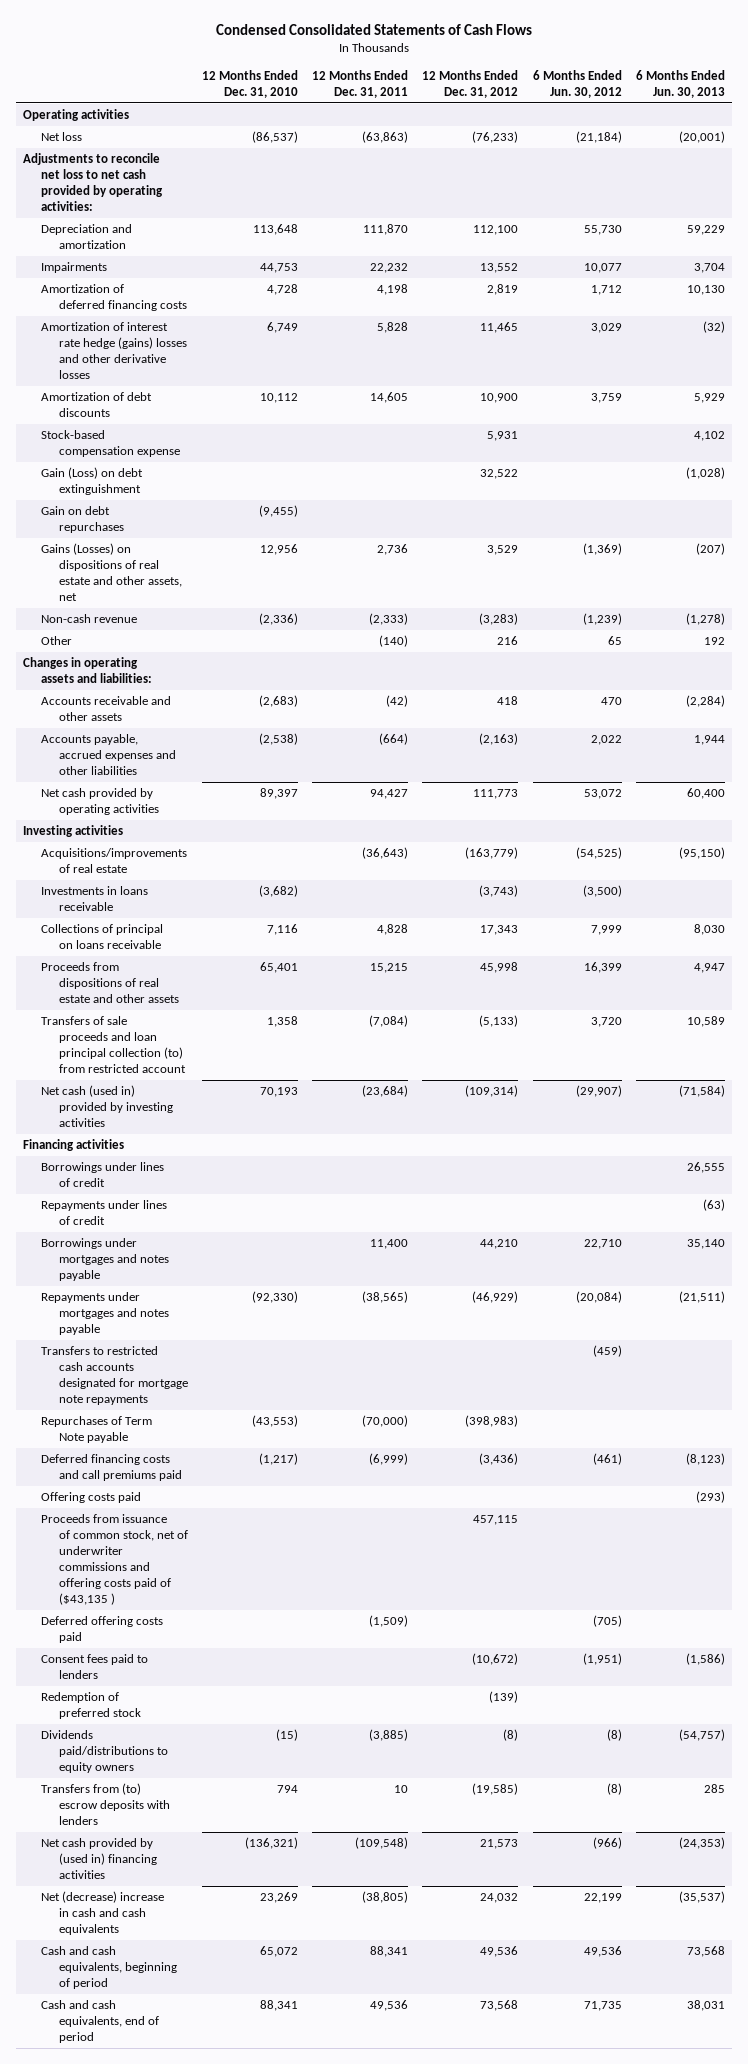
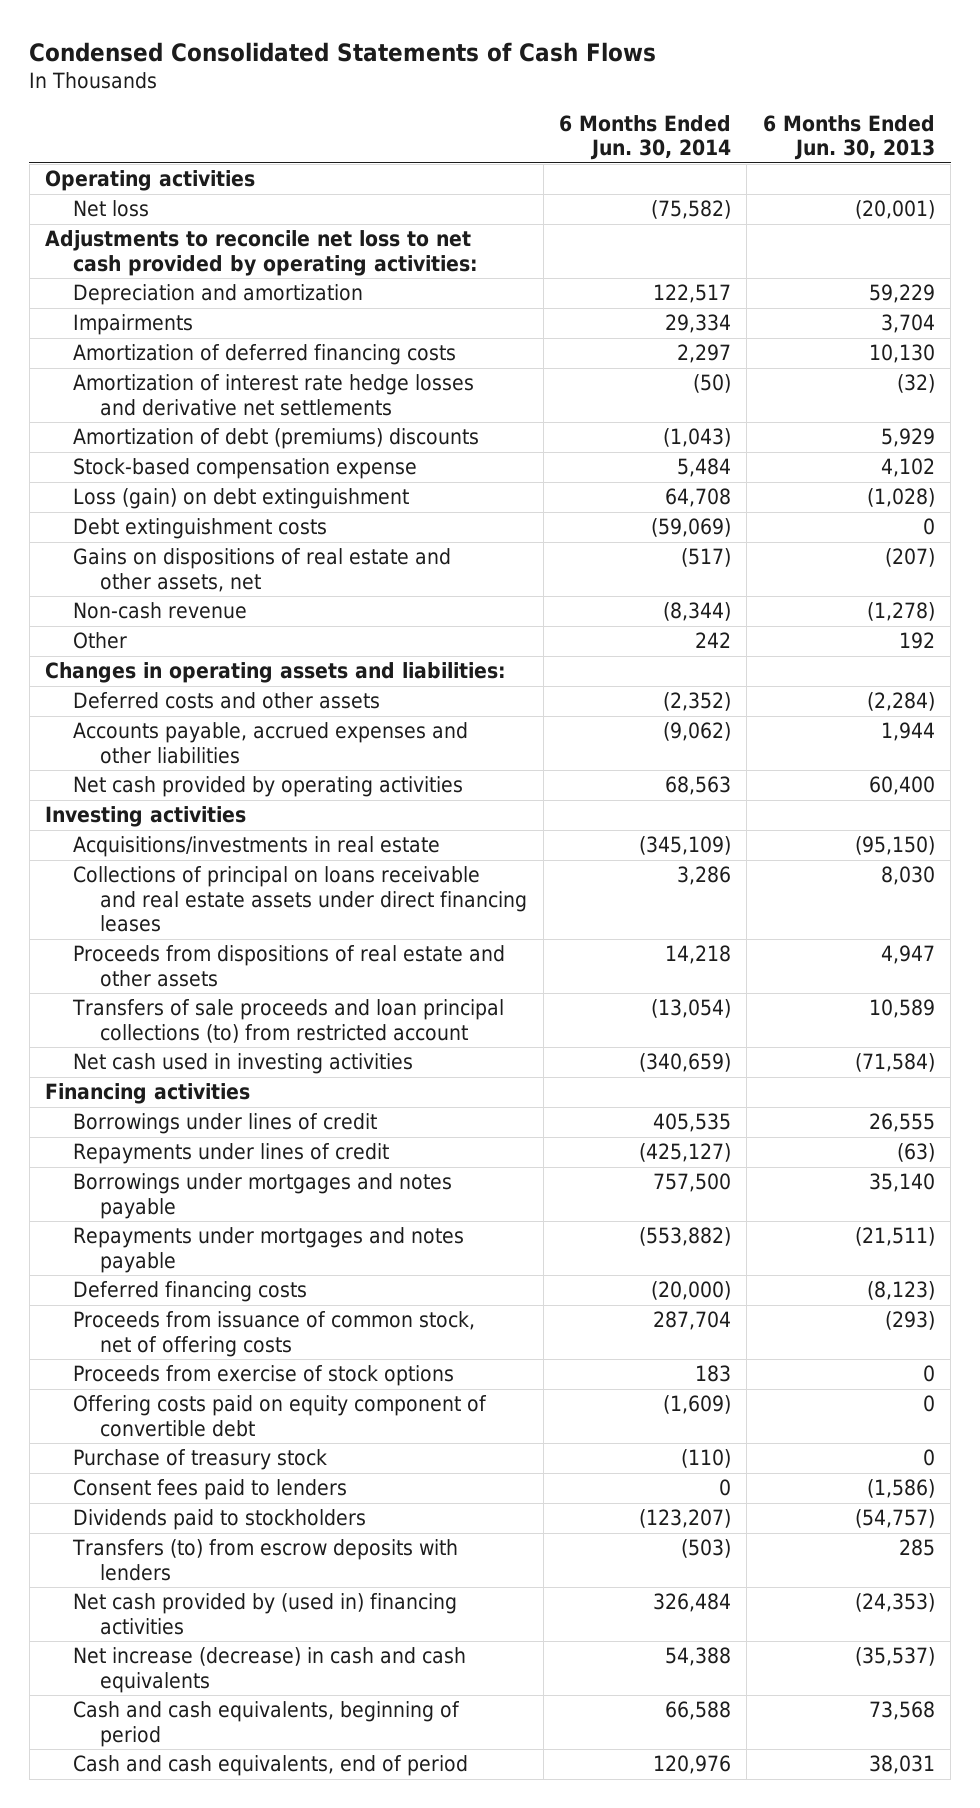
[201,69,298,98] 12 Months Ended Dec. 31, 2010 -> none
[312,69,409,98] 12 Months Ended Dec. 31, 2011 -> none
[422,69,519,98] 12 Months Ended Dec. 31, 2012 -> none
[532,69,622,98] 6 Months Ended Jun. 30, 2012 -> none
none -> [559,114,732,161] 6 Months Ended Jun. 30, 2014
[40,322,187,380] Amortization of interest rate hedge (gains) losses and other derivative losses -> [72,374,474,416] Amortization of interest rate hedge losses and derivative net settlements
[40,392,152,418] Amortization of debt discounts -> [72,428,479,450] Amortization of debt (premiums) discounts
[40,506,124,534] Gain on debt repurchases -> none
[40,467,143,496] Gain (Loss) on debt extinguishment -> [72,488,409,510] Loss (gain) on debt extinguishment
none -> [72,518,327,540] Debt extinguishment costs
[40,543,182,602] Gains (Losses) on dispositions of real estate and other assets, net -> [72,548,451,592] Gains on dispositions of real estate and other assets, net
[40,696,171,722] Accounts receivable and other assets -> [72,692,380,710] Deferred costs and other assets
[40,886,148,912] Investments in loans receivable -> none
[40,848,187,874] Acquisitions/improvements of real estate -> [72,836,440,858] Acquisitions/investments in real estate
[40,924,163,950] Collections of principal on loans receivable -> [72,866,528,933] Collections of principal on loans receivable and real estate assets under direct financing leases
[40,1016,186,1074] Transfers of sale proceeds and loan principal collection (to) from restricted account -> [71,999,504,1043] Transfers of sale proceeds and loan principal collections (to) from restricted account
[40,1085,173,1128] Net cash (used in) provided by investing activities -> [72,1053,413,1075] Net cash used in investing activities
[40,1346,188,1406] Transfers to restricted cash accounts designated for mortgage note repayments -> none
[40,1416,152,1444] Repurchases of Term Note payable -> none
[40,1514,188,1606] Proceeds from issuance of common stock, net of underwriter commissions and offering costs paid of ($43,135 ) -> none
[40,1616,163,1644] Deferred offering costs paid -> none
[40,1454,182,1482] Deferred financing costs and call premiums paid -> [72,1281,307,1303] Deferred financing costs
[40,1492,141,1504] Offering costs paid -> [72,1311,475,1357] Proceeds from issuance of common stock, net of offering costs
none -> [72,1365,454,1387] Proceeds from exercise of stock options
none -> [72,1395,487,1437] Offering costs paid on equity component of convertible debt
none -> [72,1449,327,1471] Purchase of treasury stock
[40,1692,141,1720] Redemption of preferred stock -> none
[40,1730,168,1774] Dividends paid/distributions to equity owners -> [72,1509,366,1531] Dividends paid to stockholders
[40,1783,170,1826] Transfers from (to) escrow deposits with lenders -> [71,1539,458,1581] Transfers (to) from escrow deposits with lenders
[40,1891,164,1936] Net (decrease) increase in cash and cash equivalents -> [72,1647,466,1693] Net increase (decrease) in cash and cash equivalents

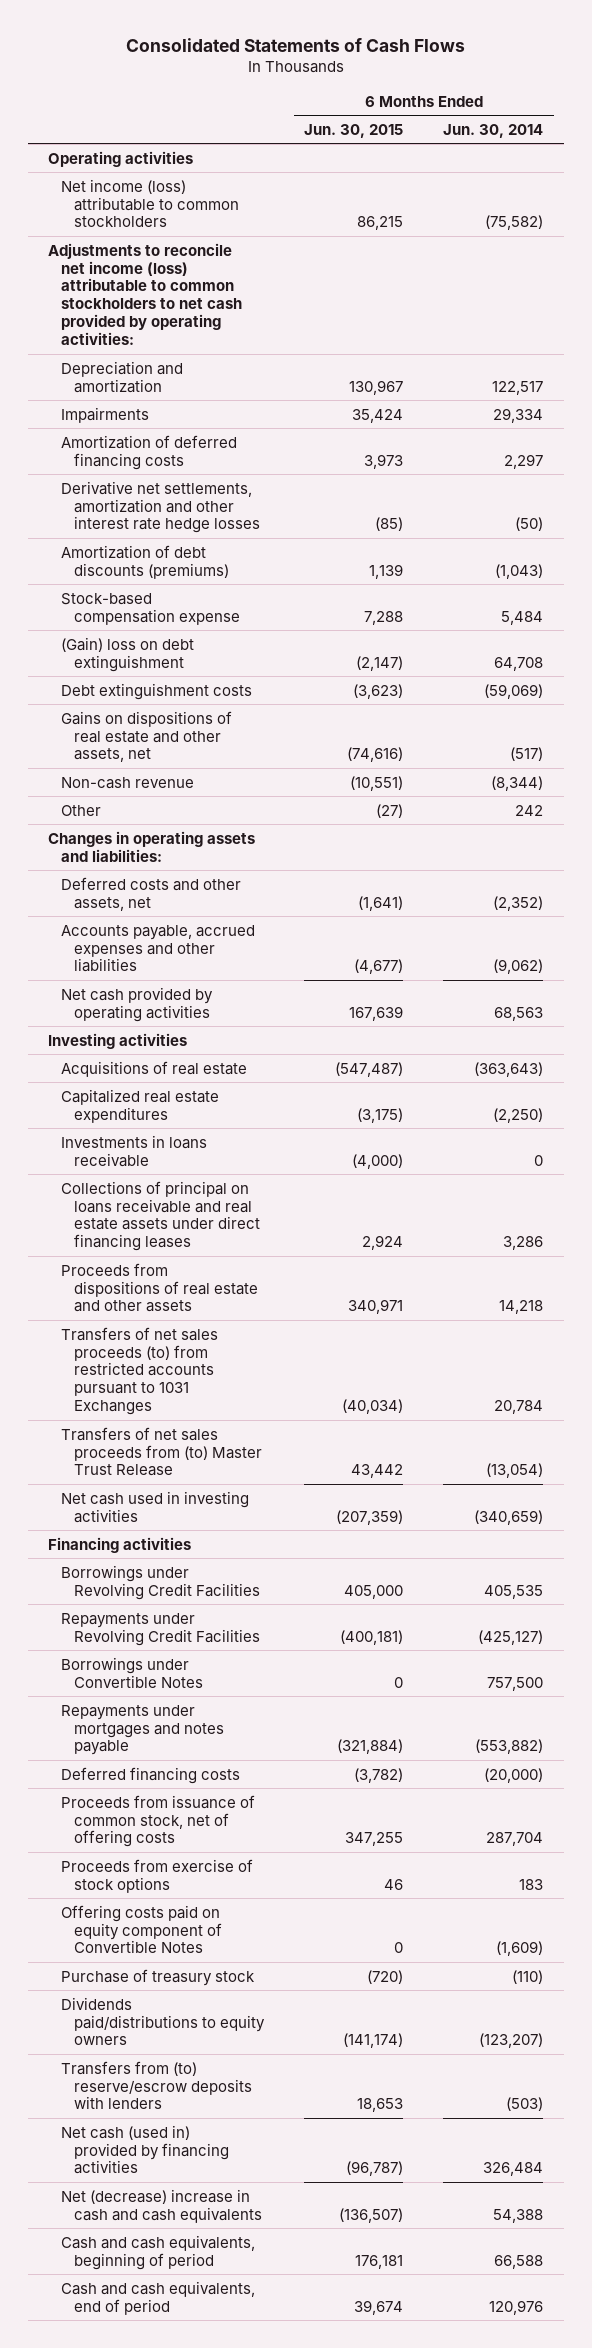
[29,41,657,62] Condensed Consolidated Statements of Cash Flows -> [125,37,465,52] Consolidated Statements of Cash Flows
[762,114,935,161] 6 Months Ended Jun. 30, 2013 -> none
none -> [303,123,403,138] Jun. 30, 2015
[72,200,149,218] Net loss -> [60,178,239,228] Net income (loss) attributable to common stockholders
[44,230,478,276] Adjustments to reconcile net loss to net cash provided by operating activities: -> [48,242,242,346] Adjustments to reconcile net income (loss) attributable to common stockholders to net cash provided by operating activities:
[72,374,474,416] Amortization of interest rate hedge losses and derivative net settlements -> [60,480,260,534] Derivative net settlements, amortization and other interest rate hedge losses
[72,428,479,450] Amortization of debt (premiums) discounts -> [60,544,229,579] Amortization of debt discounts (premiums)
[72,488,409,510] Loss (gain) on debt extinguishment -> [60,636,194,672] (Gain) loss on debt extinguishment
[72,692,380,710] Deferred costs and other assets -> [60,876,241,911] Deferred costs and other assets, net
[72,836,440,858] Acquisitions/investments in real estate -> [60,1060,247,1077] Acquisitions of real estate
[639,836,732,856] (345,109) -> [474,1061,544,1077] (363,643)
none -> [60,1088,219,1123] Capitalized real estate expenditures
none -> [60,1134,207,1167] Investments in loans receivable
none -> [60,1326,218,1416] Transfers of net sales proceeds (to) from restricted accounts pursuant to 1031 Exchanges
[71,999,504,1043] Transfers of sale proceeds and loan principal collections (to) from restricted account -> [60,1426,262,1477] Transfers of net sales proceeds from (to) Master Trust Release
[72,1113,377,1135] Borrowings under lines of credit -> [60,1564,260,1600] Borrowings under Revolving Credit Facilities
[72,1143,389,1165] Repayments under lines of credit -> [60,1612,260,1646] Repayments under Revolving Credit Facilities
[72,1173,452,1219] Borrowings under mortgages and notes payable -> [60,1656,203,1688] Borrowings under Convertible Notes
[72,1395,487,1437] Offering costs paid on equity component of convertible debt -> [60,1904,222,1954] Offering costs paid on equity component of Convertible Notes
[72,1479,347,1501] Consent fees paid to lenders -> none
[72,1509,366,1531] Dividends paid to stockholders -> [60,1996,265,2046] Dividends paid/distributions to equity owners
[71,1539,458,1581] Transfers (to) from escrow deposits with lenders -> [60,2060,252,2110] Transfers from (to) reserve/escrow deposits with lenders
[72,1593,457,1635] Net cash provided by (used in) financing activities -> [60,2124,229,2175] Net cash (used in) provided by financing activities
[72,1647,466,1693] Net increase (decrease) in cash and cash equivalents -> [60,2188,262,2223] Net (decrease) increase in cash and cash equivalents

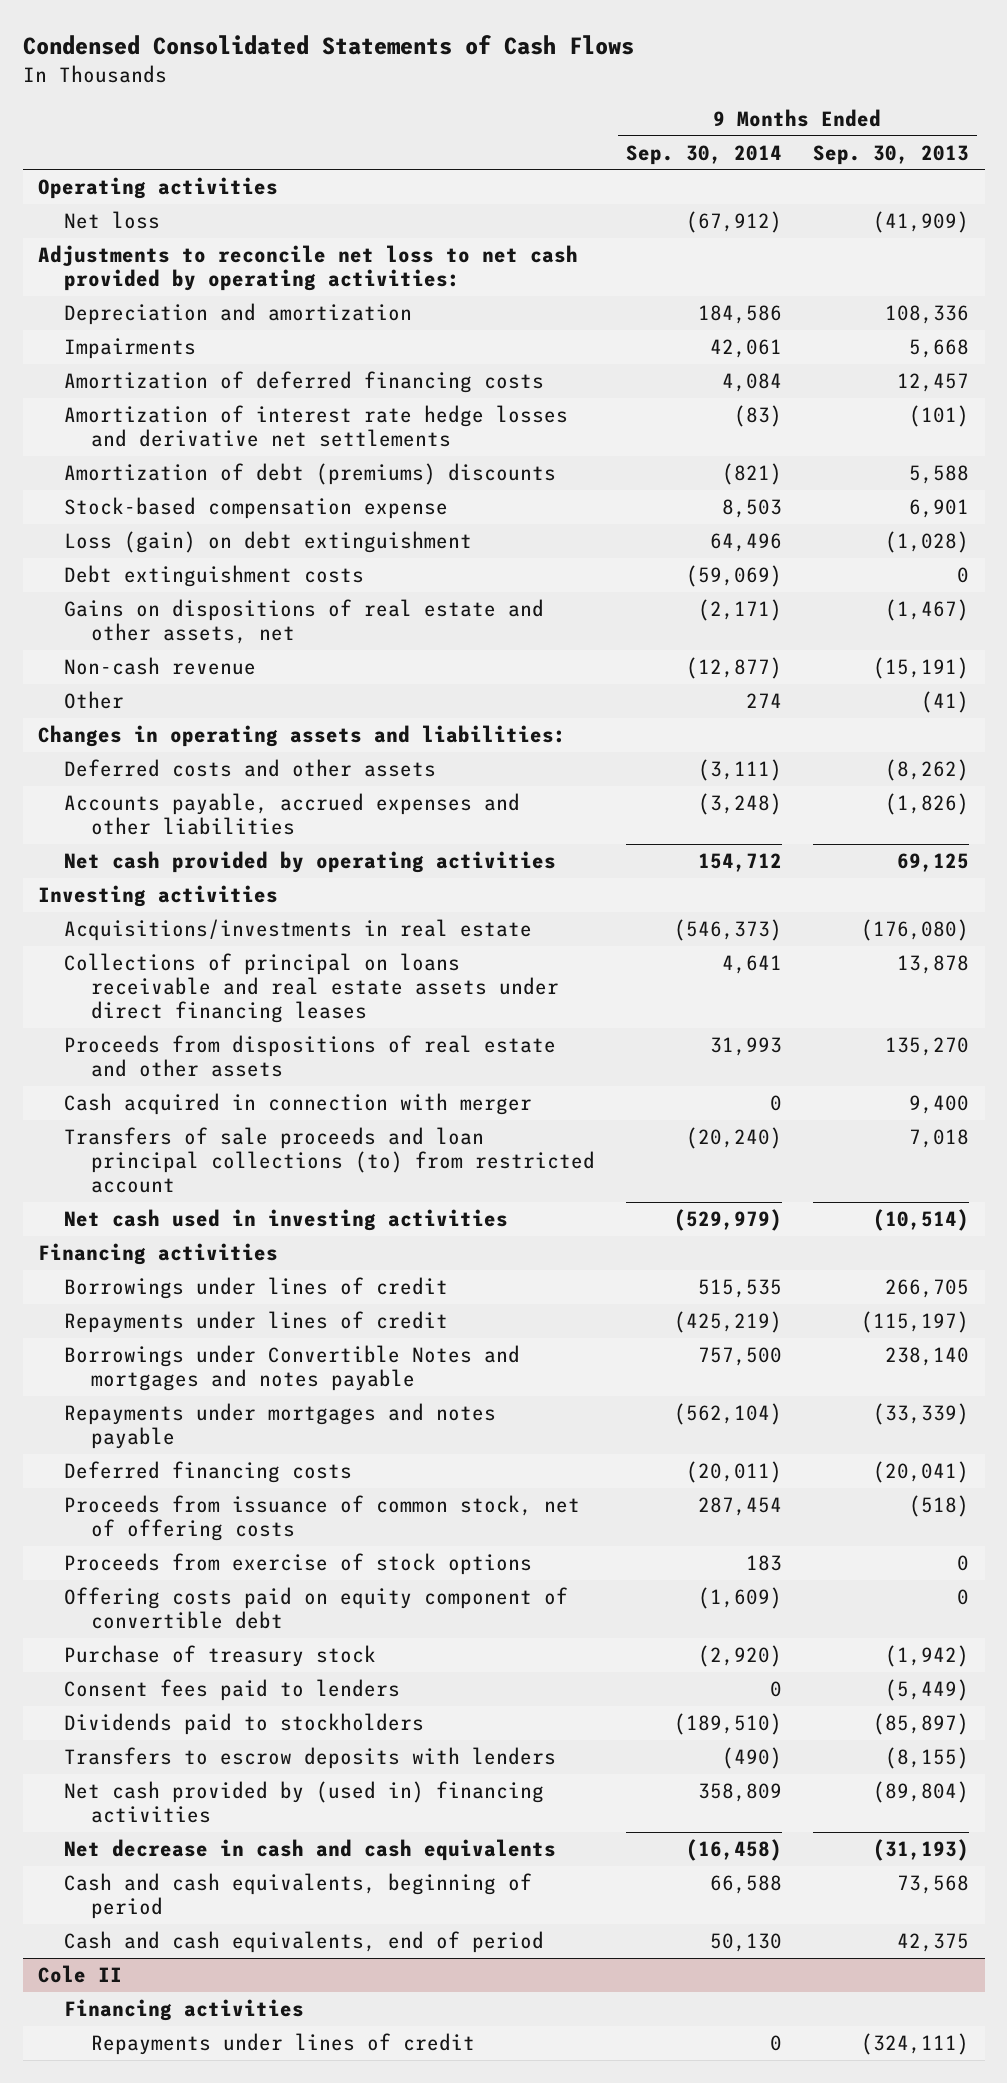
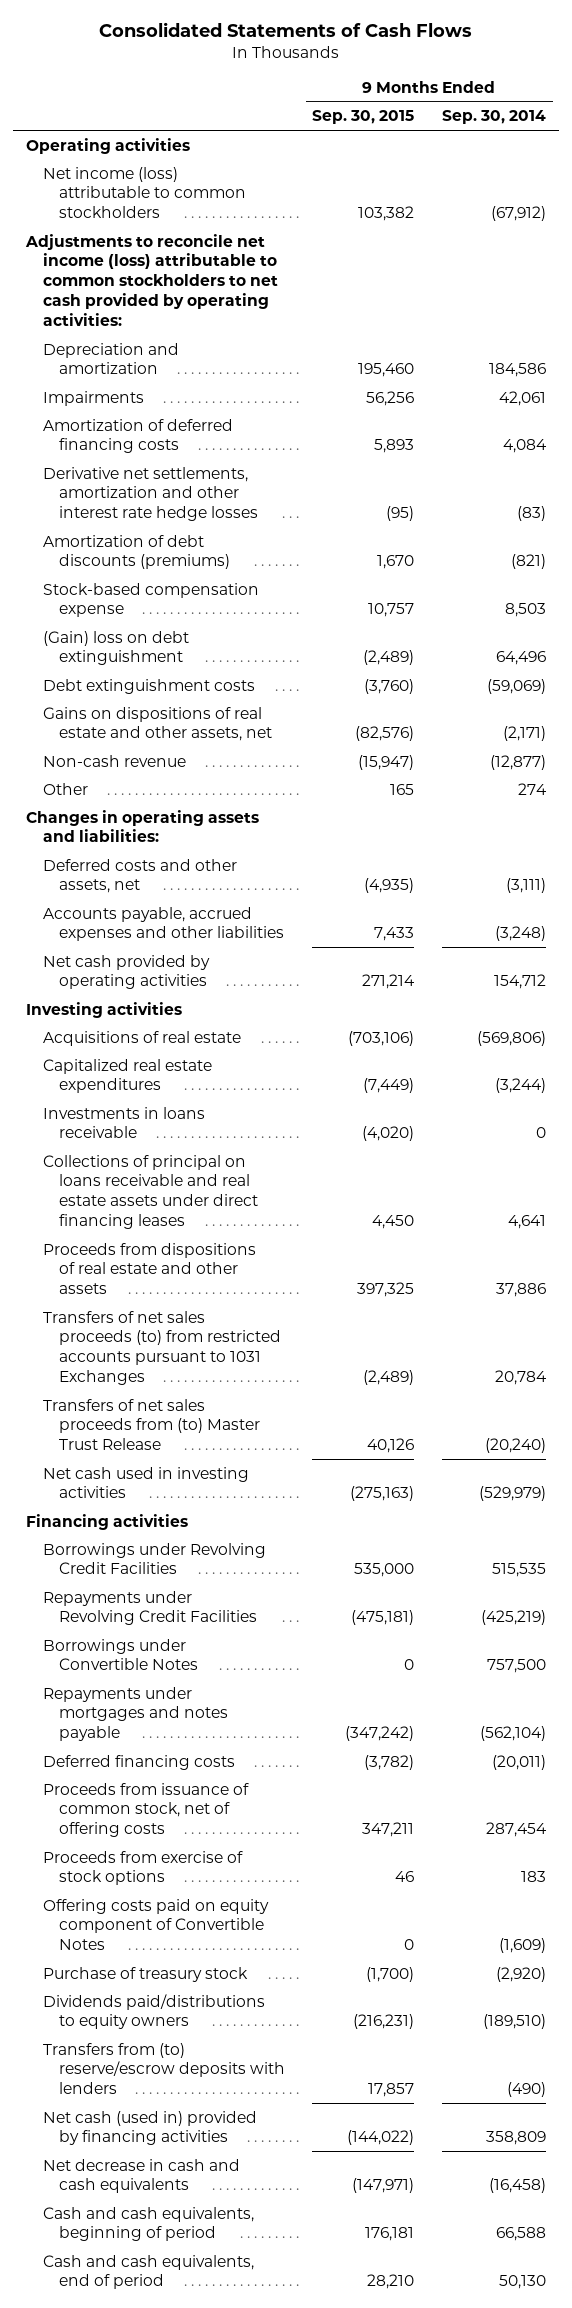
[22,35,634,56] Condensed Consolidated Statements of Cash Flows -> [99,21,473,37] Consolidated Statements of Cash Flows
[813,144,970,165] Sep. 30, 2013 -> none
none -> [312,110,415,125] Sep. 30, 2015
[64,210,161,229] Net loss -> [42,166,247,219] Net income (loss) attributable to common stockholders
[38,244,579,292] Adjustments to reconcile net loss to net cash provided by operating activities: -> [25,233,278,327] Adjustments to reconcile net income (loss) attributable to common stockholders to net cash provided by operating activities:
[64,404,569,448] Amortization of interest rate hedge losses and derivative net settlements -> [42,466,259,522] Derivative net settlements, amortization and other interest rate hedge losses
[64,462,557,485] Amortization of debt (premiums) discounts -> [42,534,231,570] Amortization of debt discounts (premiums)
[64,530,473,553] Loss (gain) on debt extinguishment -> [42,630,189,666] (Gain) loss on debt extinguishment
[64,758,437,777] Deferred costs and other assets -> [42,858,237,894] Deferred costs and other assets, net
[64,918,533,941] Acquisitions/investments in real estate -> [42,1030,241,1046] Acquisitions of real estate
[673,918,782,941] (546,373) -> [476,1030,546,1046] (569,806)
none -> [42,1058,212,1094] Capitalized real estate expenditures
none -> [42,1106,205,1139] Investments in loans receivable
[64,1092,533,1115] Cash acquired in connection with merger -> none
[709,1036,782,1056] 31,993 -> [495,1283,546,1298] 37,886
none -> [42,1310,282,1386] Transfers of net sales proceeds (to) from restricted accounts pursuant to 1031 Exchanges
[64,1126,595,1194] Transfers of sale proceeds and loan principal collections (to) from restricted account -> [42,1398,261,1451] Transfers of net sales proceeds from (to) Master Trust Release
[64,1276,449,1299] Borrowings under lines of credit -> [42,1542,266,1575] Borrowings under Revolving Credit Facilities
[64,1310,449,1333] Repayments under lines of credit -> [42,1590,258,1626] Repayments under Revolving Credit Facilities
[64,1344,521,1392] Borrowings under Convertible Notes and mortgages and notes payable -> [42,1638,199,1671] Borrowings under Convertible Notes
[64,1586,569,1630] Offering costs paid on equity component of convertible debt -> [42,1898,269,1951] Offering costs paid on equity component of Convertible Notes
[64,1678,401,1701] Consent fees paid to lenders -> none
[64,1712,425,1735] Dividends paid to stockholders -> [42,1993,265,2030] Dividends paid/distributions to equity owners
[64,1746,557,1769] Transfers to escrow deposits with lenders -> [42,2042,286,2095] Transfers from (to) reserve/escrow deposits with lenders
[64,1780,545,1824] Net cash provided by (used in) financing activities -> [42,2110,257,2146] Net cash (used in) provided by financing activities
[38,1964,123,1983] Cole II -> none
[64,1998,305,2021] Financing activities -> none
[90,2032,475,2055] Repayments under lines of credit -> none

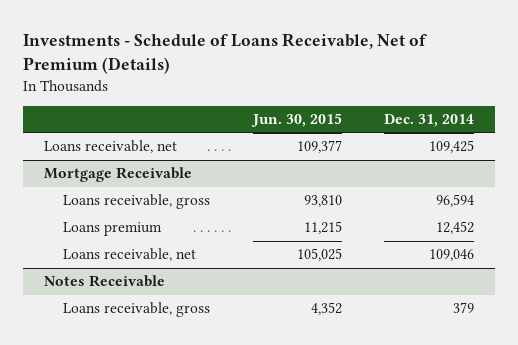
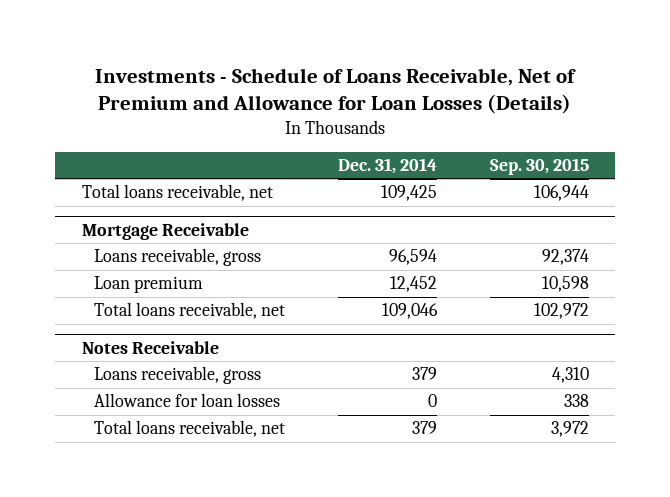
[22,33,427,74] Investments - Schedule of Loans Receivable, Net of Premium (Details) -> [95,67,577,115] Investments - Schedule of Loans Receivable, Net of Premium and Allowance for Loan Losses (Details)
[250,113,342,128] Jun. 30, 2015 -> none
none -> [489,157,589,175] Sep. 30, 2015
[43,140,177,154] Loans receivable, net -> [81,184,273,202] Total loans receivable, net
[63,222,163,237] Loans premium -> [94,276,204,294] Loan premium
[63,248,197,262] Loans receivable, net -> [94,302,286,320] Total loans receivable, net
none -> [94,393,281,408] Allowance for loan losses
none -> [94,420,286,438] Total loans receivable, net

